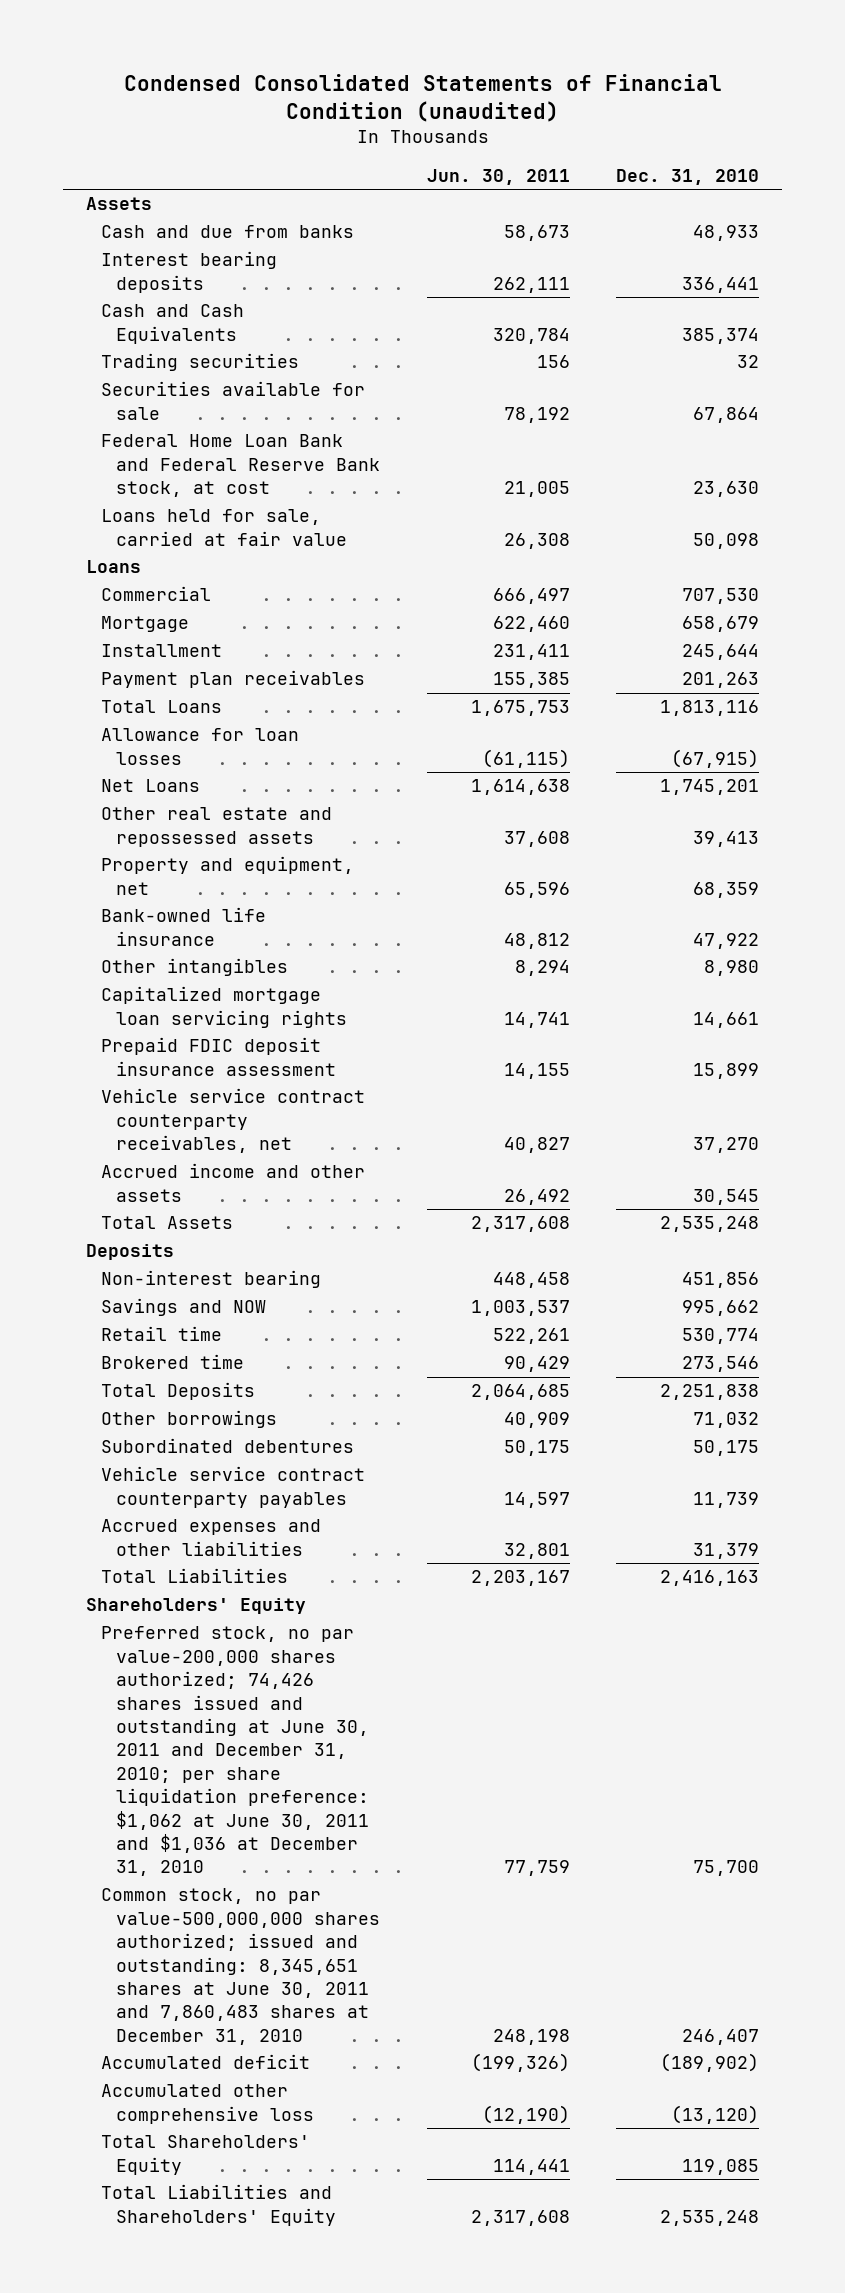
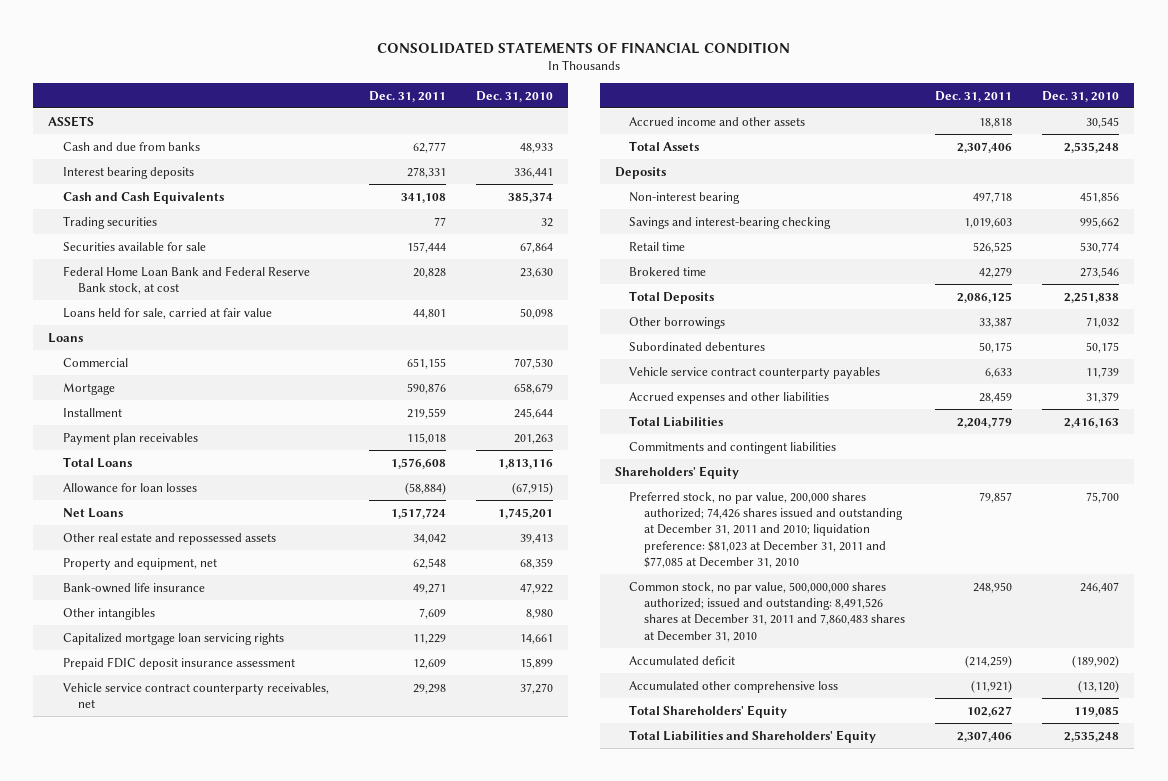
[123,73,722,122] Condensed Consolidated Statements of Financial Condition (unaudited) -> [376,41,790,54] CONSOLIDATED STATEMENTS OF FINANCIAL CONDITION
[426,168,570,185] Jun. 30, 2011 -> none
none -> [368,90,446,102] Dec. 31, 2011
[86,197,153,211] Assets -> [48,115,95,127] ASSETS
[101,1298,267,1317] Savings and NOW -> [629,216,832,229] Savings and interest-bearing checking
none -> [629,441,837,454] Commitments and contingent liabilities
[101,1626,370,1877] Preferred stock, no par value-200,000 shares authorized; 74,426 shares issued and outstanding at June 30, 2011 and December 31, 2010; per share liquidation preference: $1,062 at June 30, 2011 and $1,036 at December 31, 2010 -> [629,491,904,569] Preferred stock, no par value, 200,000 shares authorized; 74,426 shares issued and outstanding at December 31, 2011 and 2010; liquidation preference: $81,023 at December 31, 2011 and $77,085 at December 31, 2010
[101,1888,381,2045] Common stock, no par value-500,000,000 shares authorized; issued and outstanding: 8,345,651 shares at June 30, 2011 and 7,860,483 shares at December 31, 2010 -> [629,581,906,642] Common stock, no par value, 500,000,000 shares authorized; issued and outstanding: 8,491,526 shares at December 31, 2011 and 7,860,483 shares at December 31, 2010

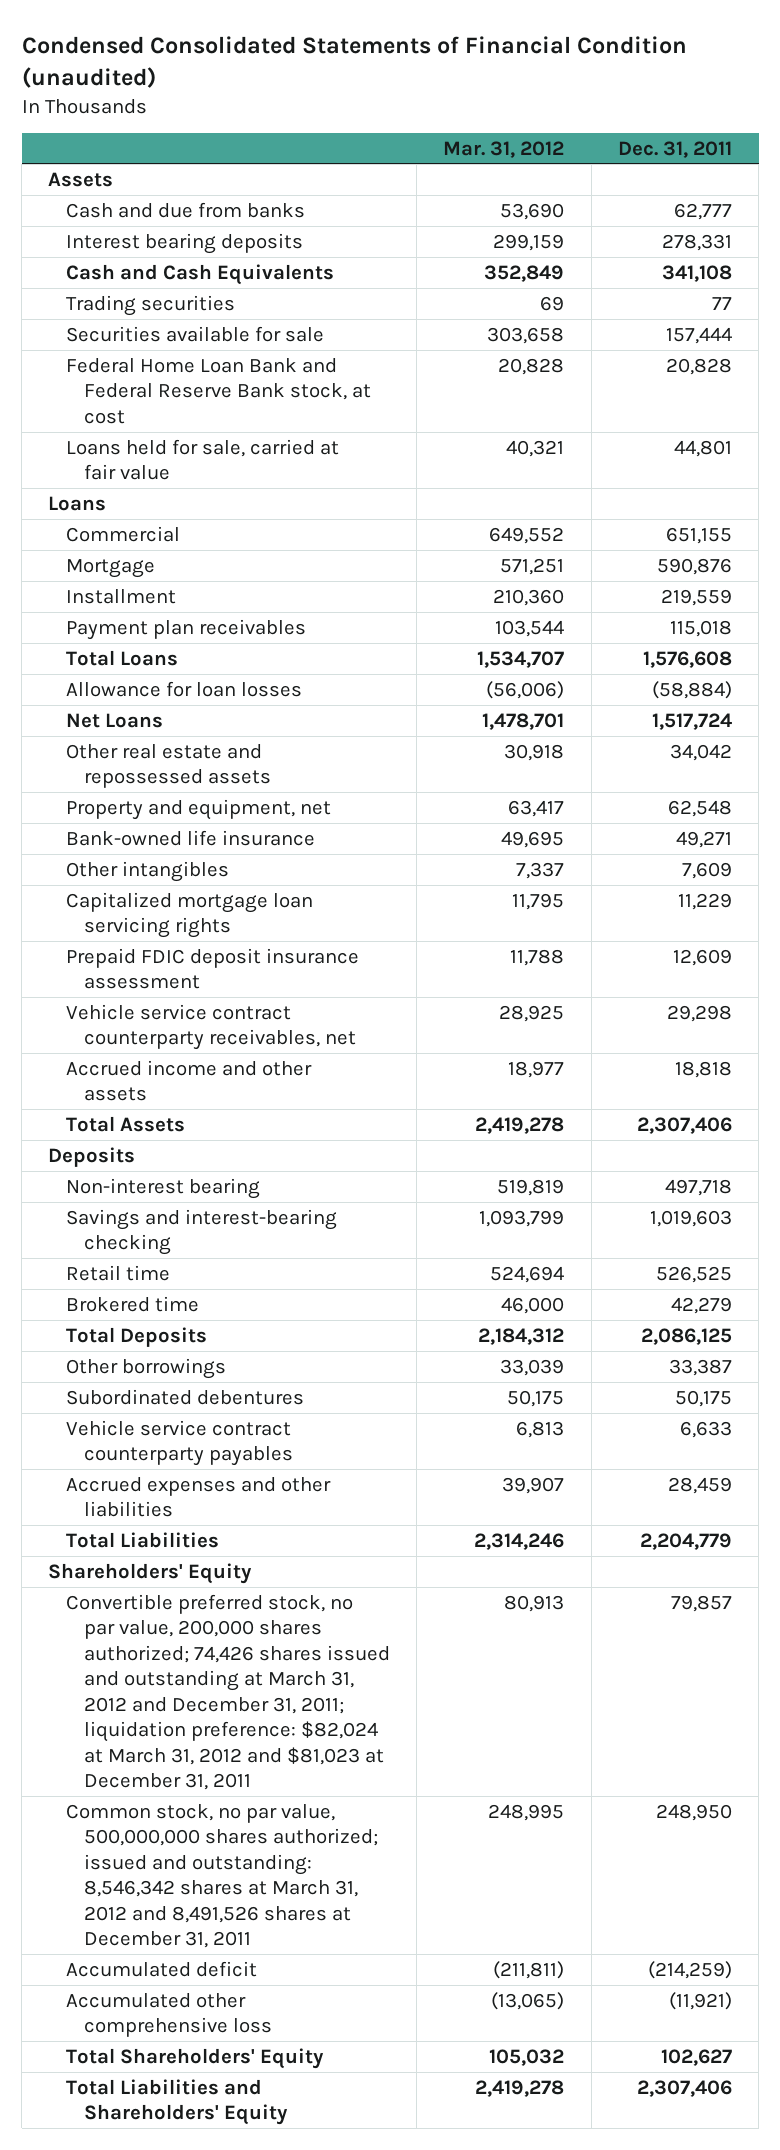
[376,41,790,54] CONSOLIDATED STATEMENTS OF FINANCIAL CONDITION -> [21,36,687,88] Condensed Consolidated Statements of Financial Condition (unaudited)
[475,90,553,102] Dec. 31, 2010 -> none
none -> [443,140,565,158] Mar. 31, 2012
[48,115,95,127] ASSETS -> [48,171,114,187] Assets
[629,441,837,454] Commitments and contingent liabilities -> none
[629,491,904,569] Preferred stock, no par value, 200,000 shares authorized; 74,426 shares issued and outstanding at December 31, 2011 and 2010; liquidation preference: $81,023 at December 31, 2011 and $77,085 at December 31, 2010 -> [66,1593,390,1791] Convertible preferred stock, no par value, 200,000 shares authorized; 74,426 shares issued and outstanding at March 31, 2012 and December 31, 2011; liquidation preference: $82,024 at March 31, 2012 and $81,023 at December 31, 2011
[629,581,906,642] Common stock, no par value, 500,000,000 shares authorized; issued and outstanding: 8,491,526 shares at December 31, 2011 and 7,860,483 shares at December 31, 2010 -> [66,1803,378,1949] Common stock, no par value, 500,000,000 shares authorized; issued and outstanding: 8,546,342 shares at March 31, 2012 and 8,491,526 shares at December 31, 2011

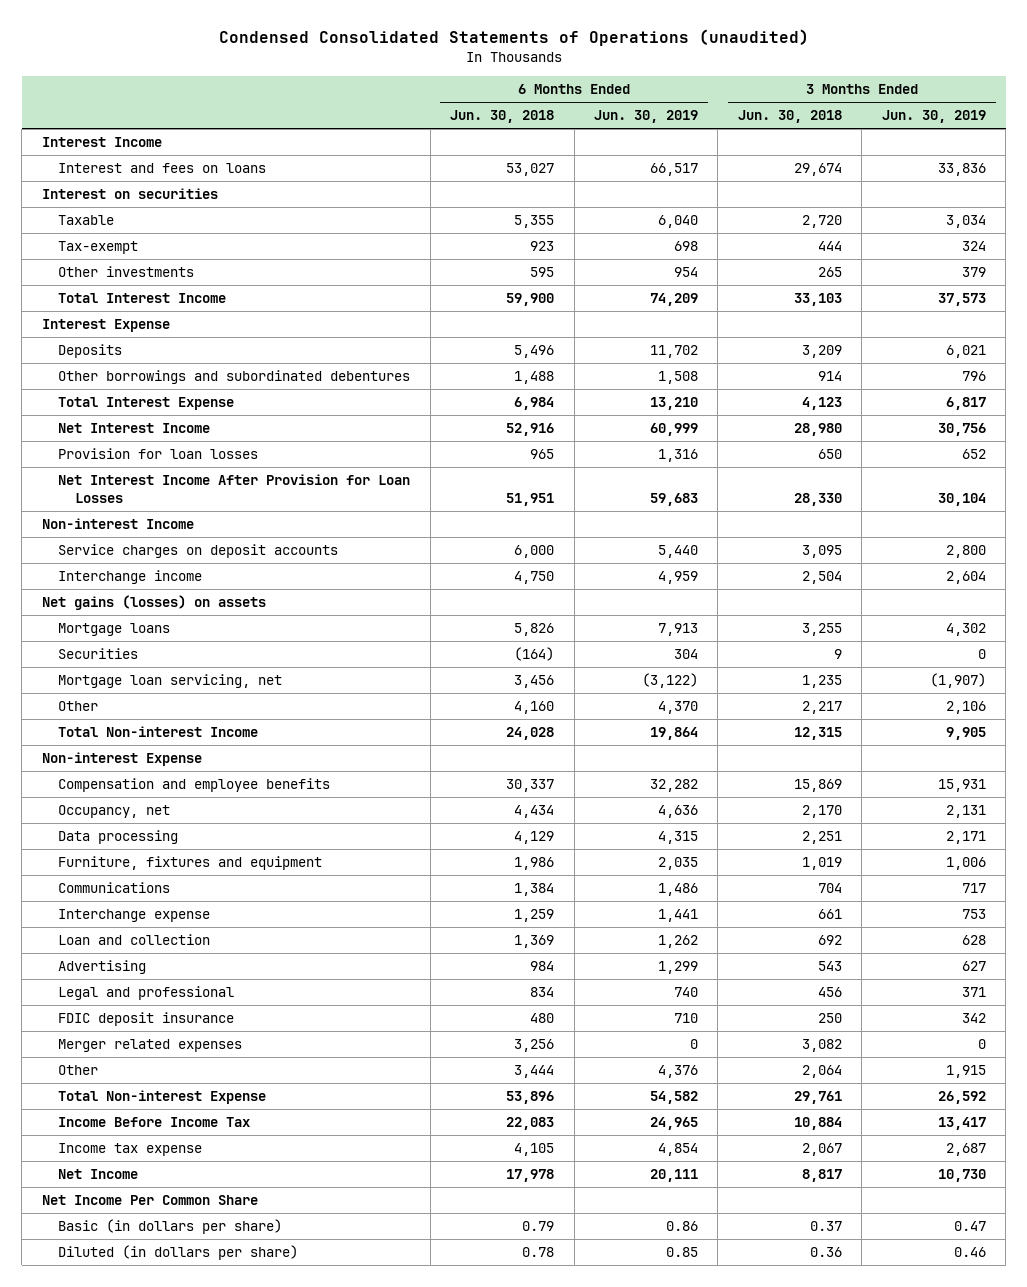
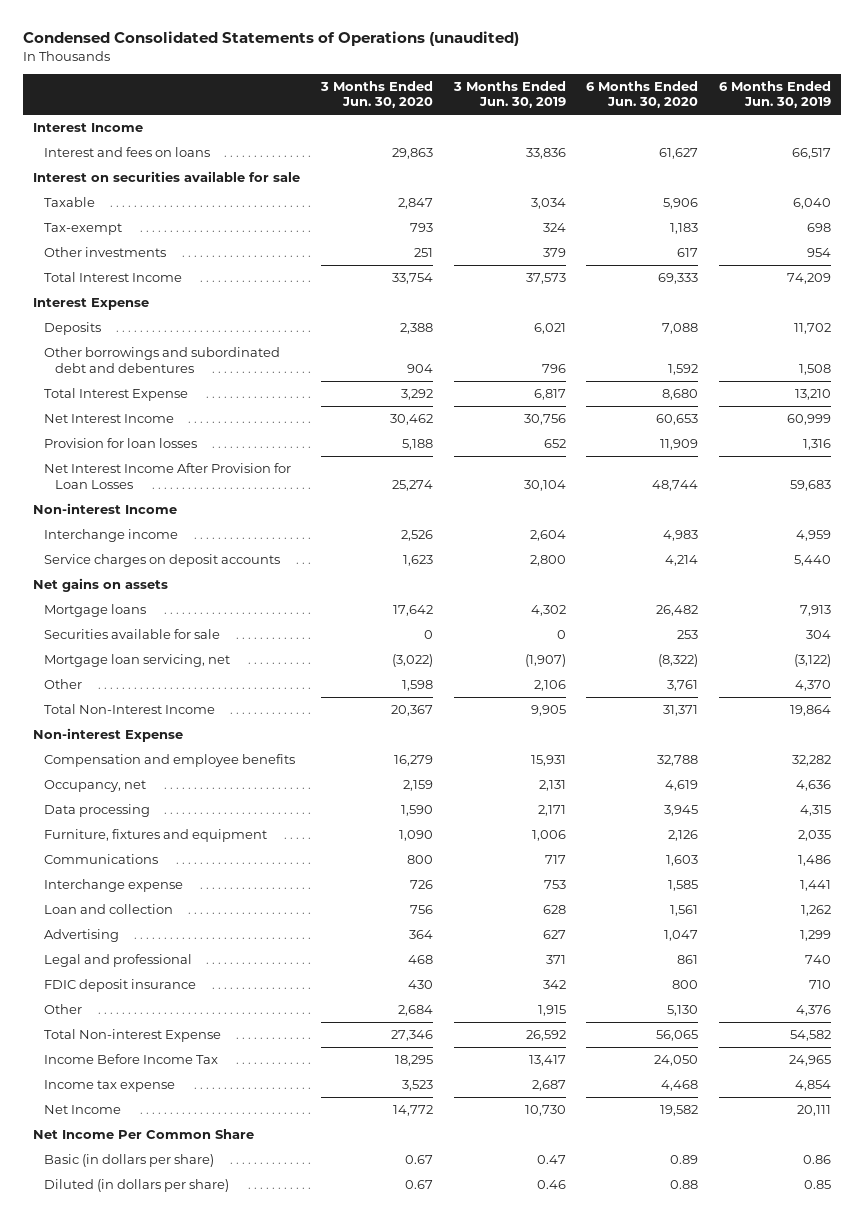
[450,110,555,124] Jun. 30, 2018 -> none
[737,110,842,124] Jun. 30, 2018 -> none
none -> [320,80,434,109] 3 Months Ended Jun. 30, 2020
none -> [586,80,699,109] 6 Months Ended Jun. 30, 2020
[41,188,218,200] Interest on securities -> [33,171,301,183] Interest on securities available for sale
[58,370,411,385] Other borrowings and subordinated debentures -> [44,347,281,373] Other borrowings and subordinated debt and debentures
[58,544,339,559] Service charges on deposit accounts -> [44,554,281,568] Service charges on deposit accounts
[41,595,266,611] Net gains (losses) on assets -> [33,578,169,593] Net gains on assets
[58,648,139,660] Securities -> [44,629,221,640] Securities available for sale
[58,726,259,738] Total Non-interest Income -> [44,704,216,715] Total Non-Interest Income
[58,1039,243,1053] Merger related expenses -> none

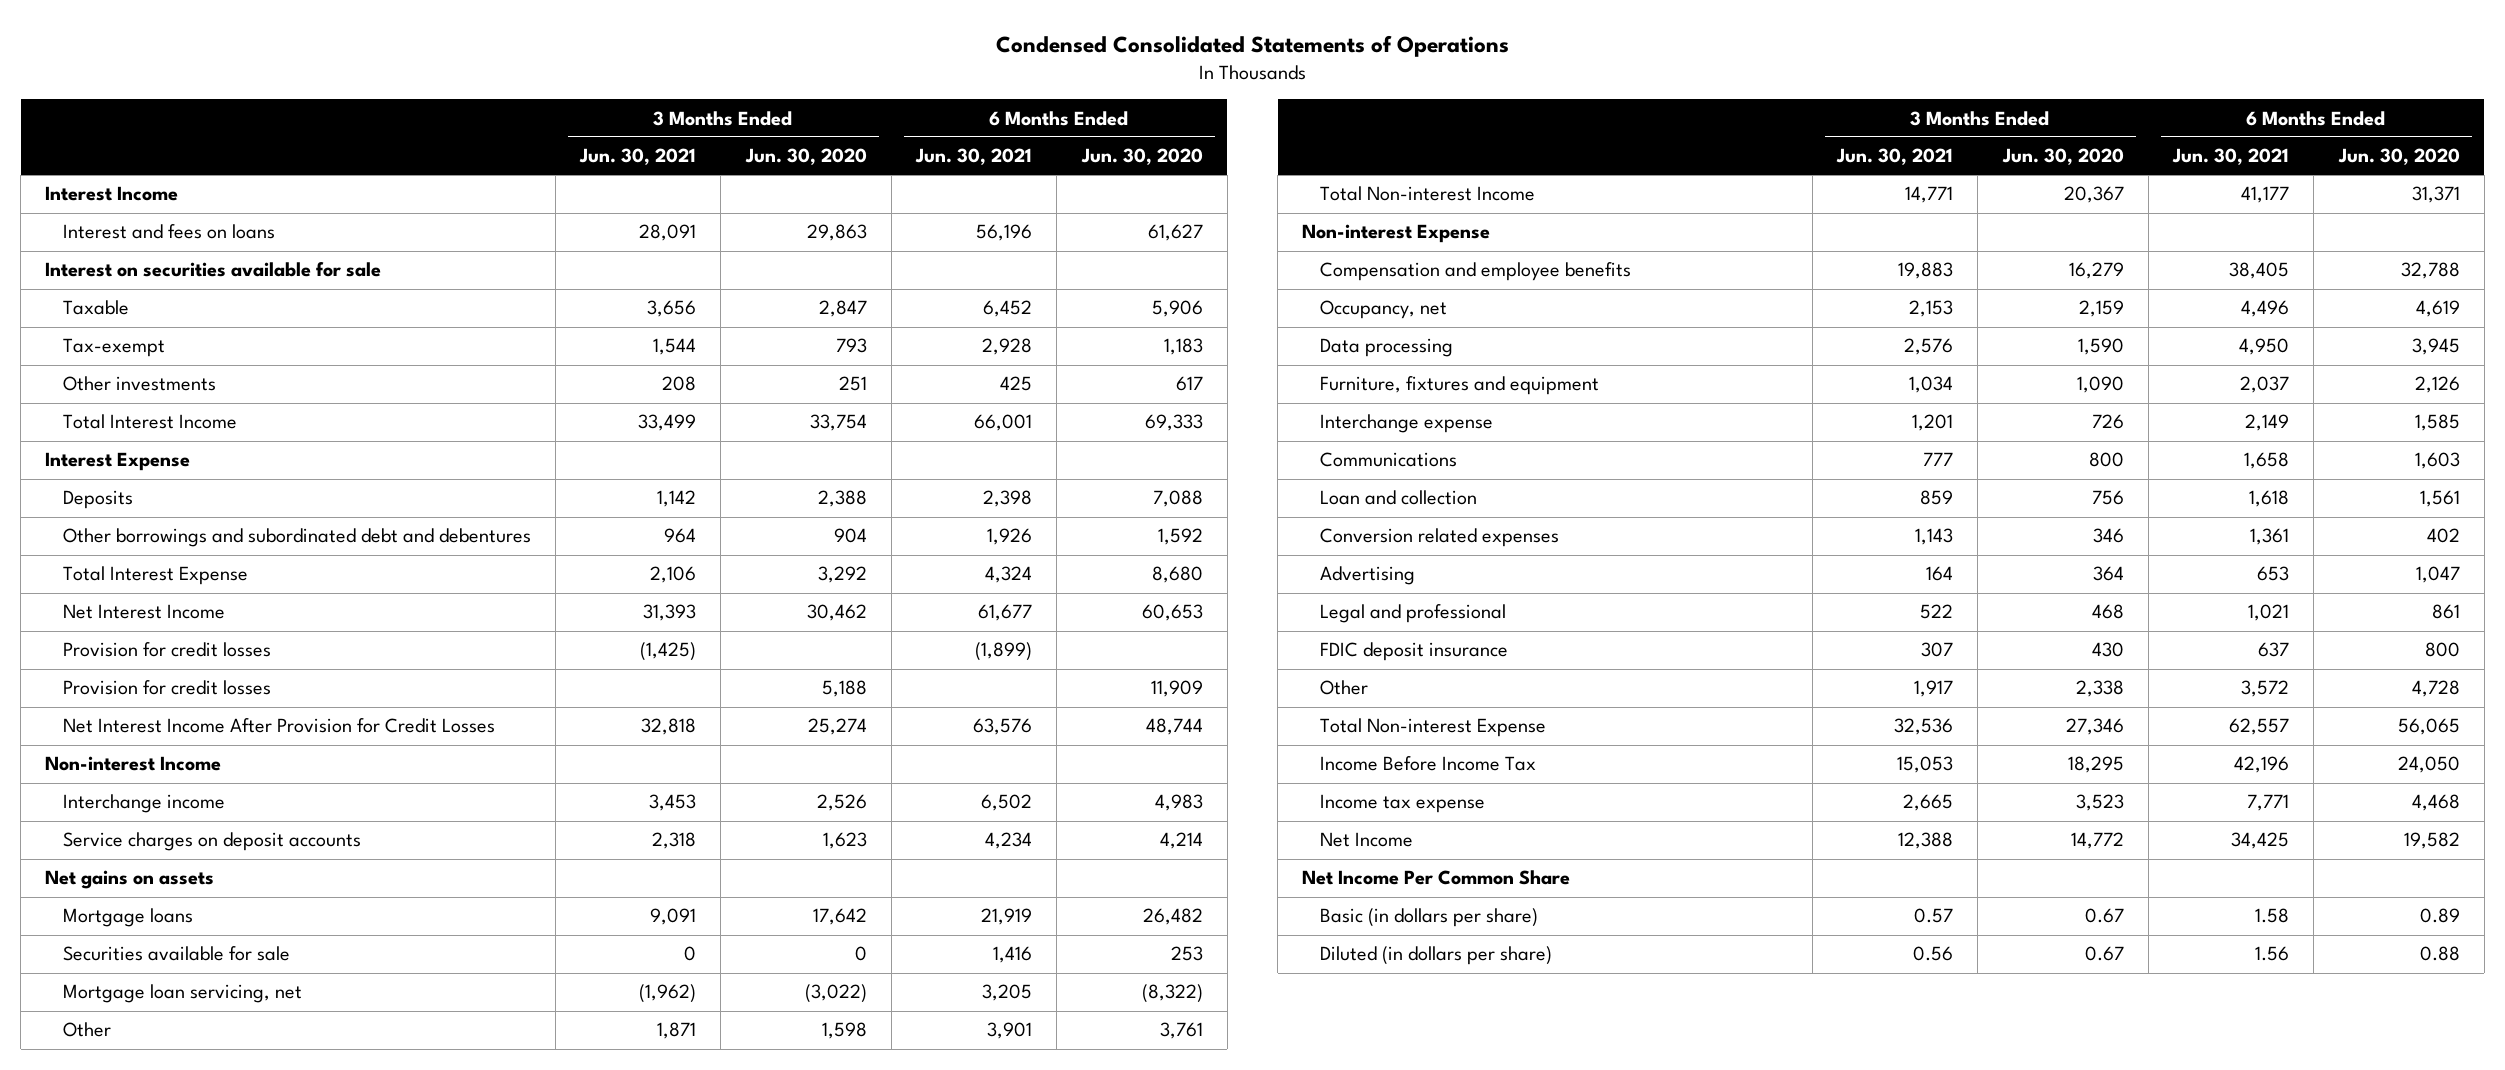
[23,31,520,47] Condensed Consolidated Statements of Operations (unaudited) -> [995,34,1509,57] Condensed Consolidated Statements of Operations
[452,80,566,109] 3 Months Ended Jun. 30, 2019 -> none
[718,80,831,109] 6 Months Ended Jun. 30, 2019 -> none
none -> [579,148,697,166] Jun. 30, 2021
none -> [915,148,1033,166] Jun. 30, 2021
none -> [62,642,271,658] Provision for credit losses
[44,438,198,449] Provision for loan losses -> [62,680,271,696] Provision for credit losses
[44,463,292,489] Net Interest Income After Provision for Loan Losses -> [62,718,495,734] Net Interest Income After Provision for Credit Losses
[44,704,216,715] Total Non-Interest Income -> [1319,186,1535,202] Total Non-interest Income
[44,854,159,865] Communications -> [1319,452,1457,468] Communications
none -> [1319,528,1559,548] Conversion related expenses
[398,1005,434,1017] 2,684 -> [2075,680,2124,698] 2,338
[667,1005,699,1017] 5,130 -> [2411,680,2460,698] 4,728

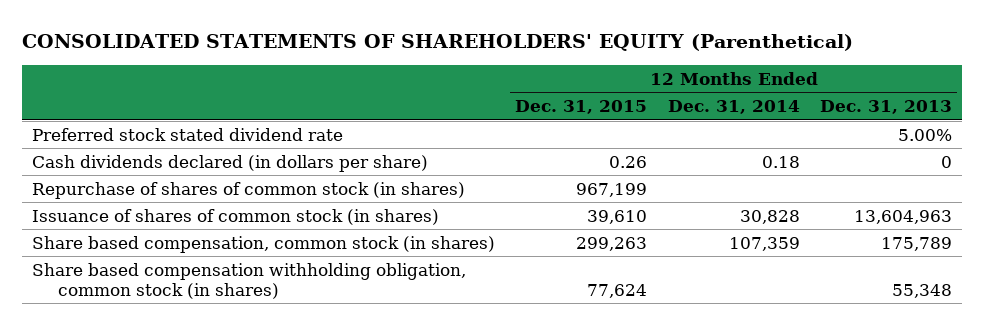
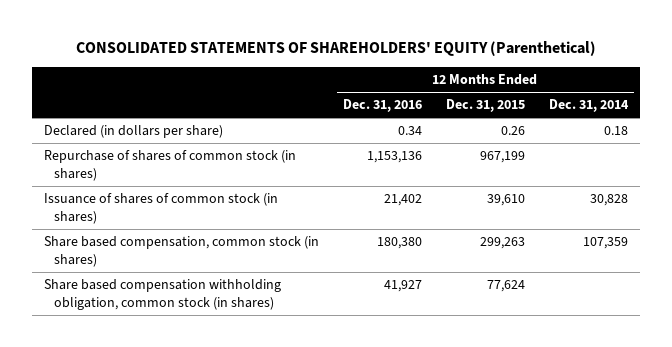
[819,100,952,115] Dec. 31, 2013 -> none
none -> [342,99,422,113] Dec. 31, 2016
[32,127,344,141] Preferred stock stated dividend rate -> none
[32,154,429,172] Cash dividends declared (in dollars per share) -> [43,125,223,139] Declared (in dollars per share)

